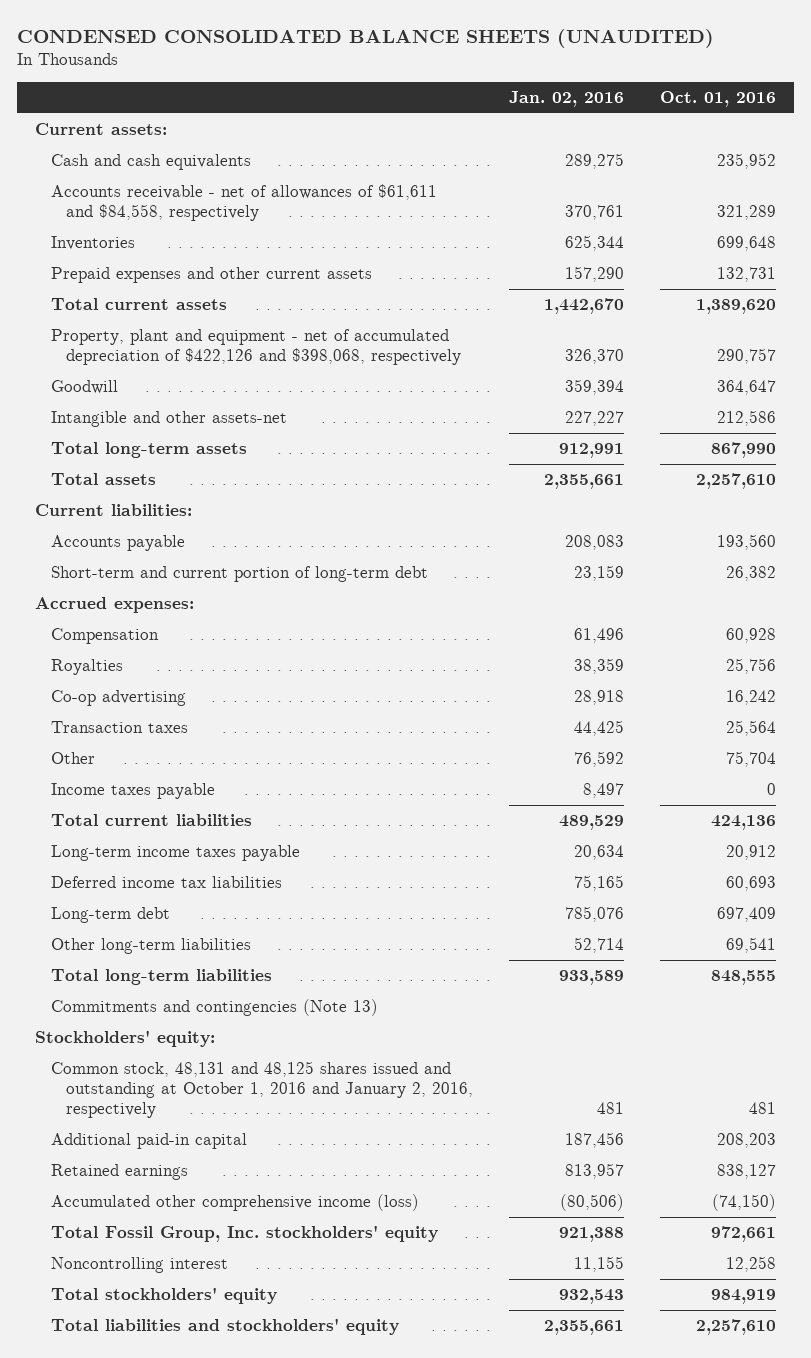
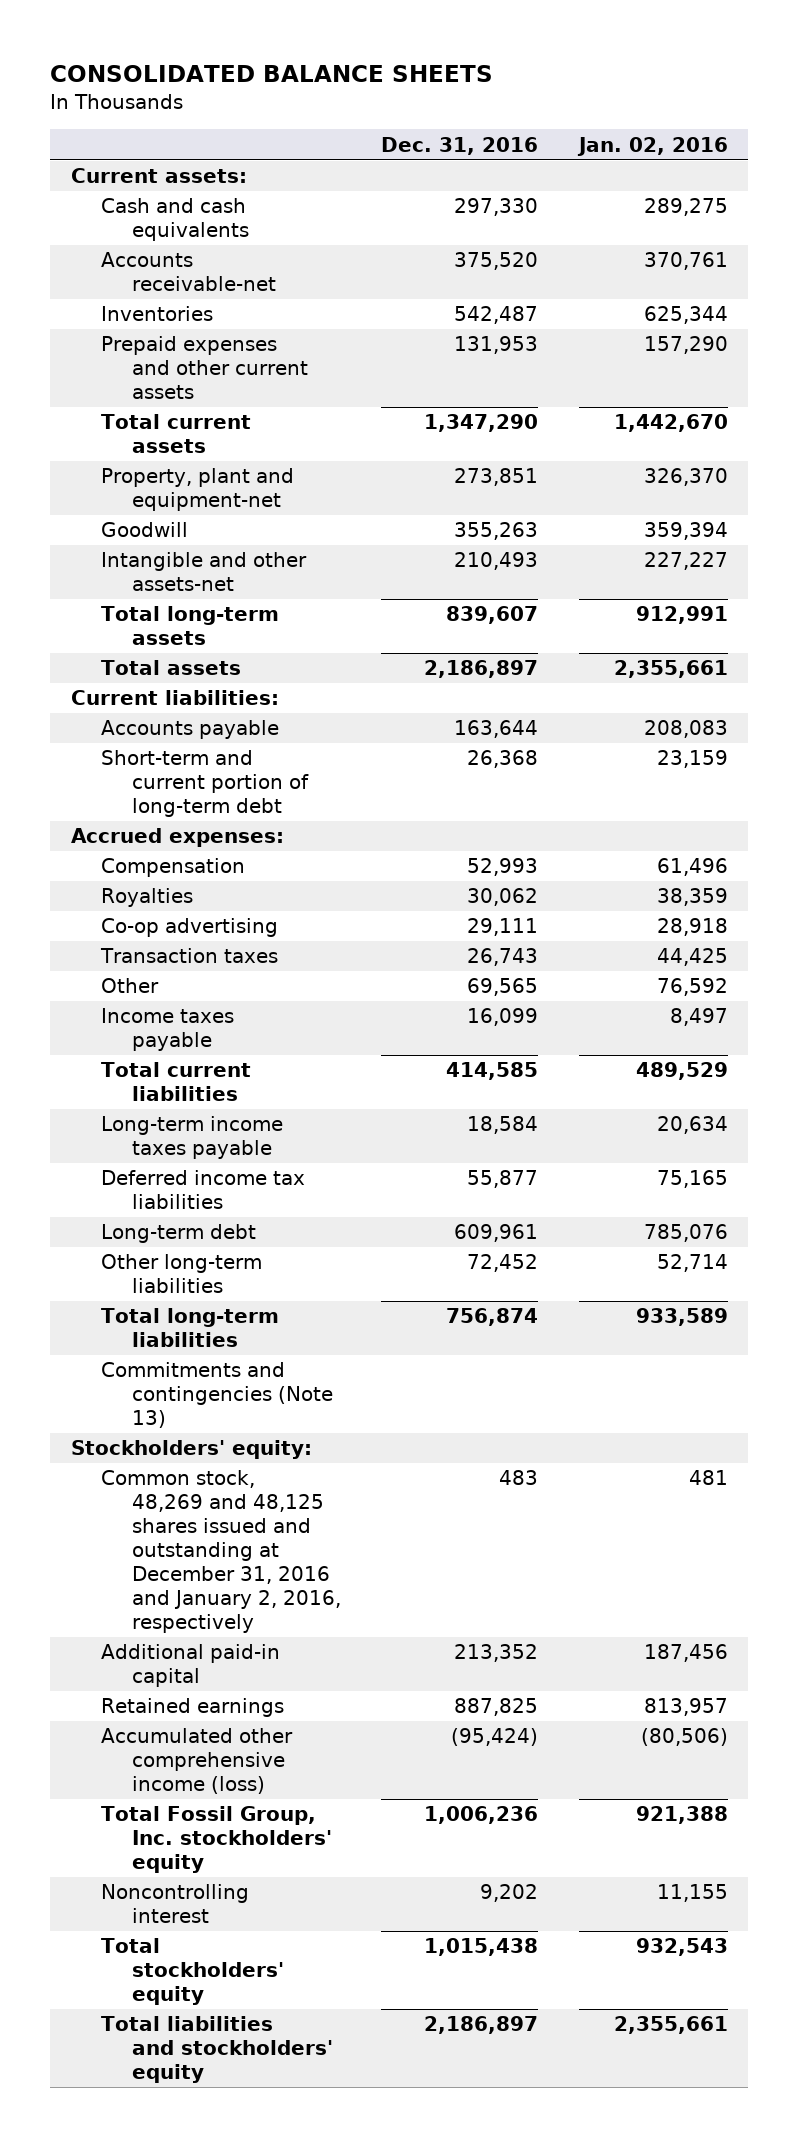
[17,28,715,48] CONDENSED CONSOLIDATED BALANCE SHEETS (UNAUDITED) -> [50,64,494,82] CONSOLIDATED BALANCE SHEETS
[660,90,777,107] Oct. 01, 2016 -> none
none -> [381,136,539,155] Dec. 31, 2016
[50,184,437,222] Accounts receivable - net of allowances of $61,611 and $84,558, respectively -> [101,252,276,292] Accounts receivable-net
[50,329,461,366] Property, plant and equipment - net of accumulated depreciation of $422,126 and $398,068, respectively -> [101,468,295,512] Property, plant and equipment-net
[50,1061,473,1119] Common stock, 48,131 and 48,125 shares issued and outstanding at October 1, 2016 and January 2, 2016, respectively -> [101,1470,341,1634] Common stock, 48,269 and 48,125 shares issued and outstanding at December 31, 2016 and January 2, 2016, respectively

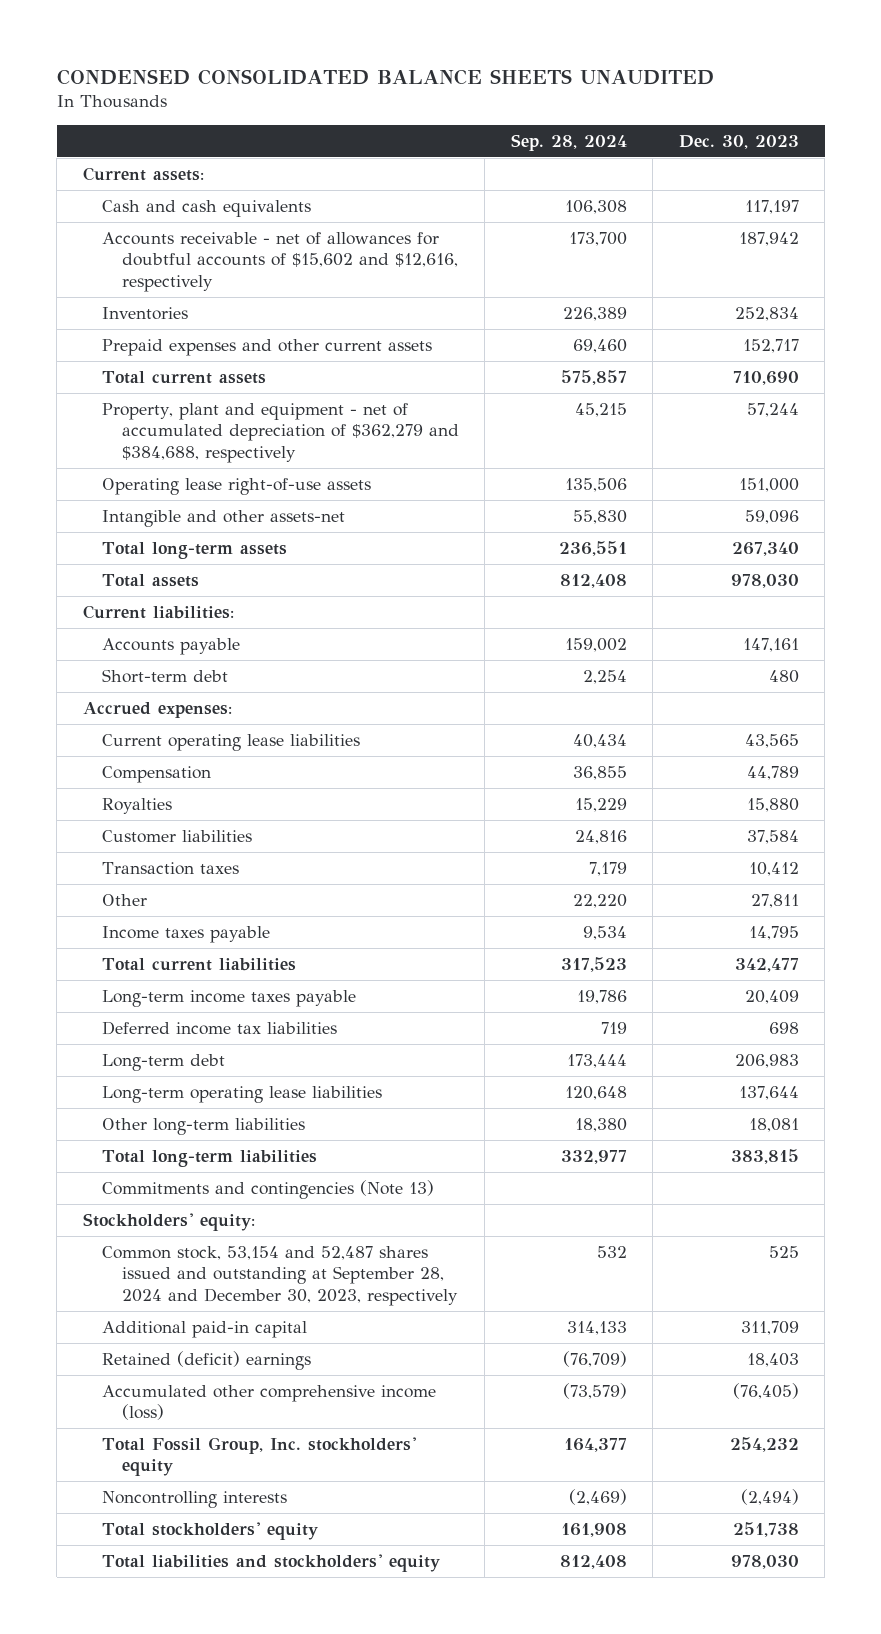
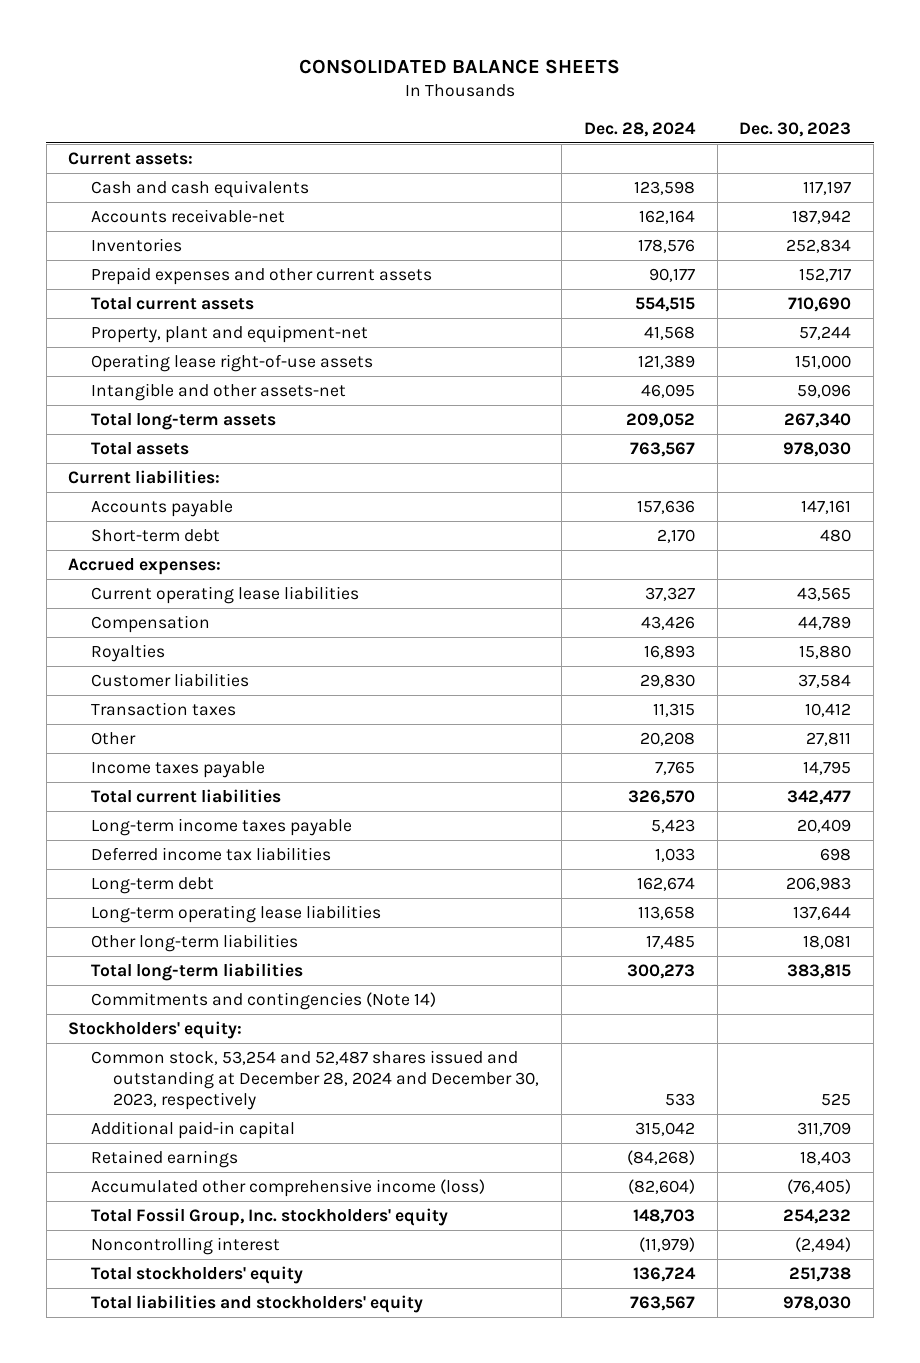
[56,68,714,85] CONDENSED CONSOLIDATED BALANCE SHEETS UNAUDITED -> [298,59,620,75] CONSOLIDATED BALANCE SHEETS
[510,133,627,151] Sep. 28, 2024 -> none
none -> [583,121,696,137] Dec. 28, 2024
[102,232,458,292] Accounts receivable - net of allowances for doubtful accounts of $15,602 and $12,616, respectively -> [90,208,285,223] Accounts receivable-net
[102,403,459,463] Property, plant and equipment - net of accumulated depreciation of $362,279 and $384,688, respectively -> [90,324,368,343] Property, plant and equipment-net
[102,1180,435,1200] Commitments and contingencies (Note 13) -> [90,991,436,1010] Commitments and contingencies (Note 14)
[102,1246,458,1306] Common stock, 53,154 and 52,487 shares issued and outstanding at September 28, 2024 and December 30, 2023, respectively -> [90,1049,540,1110] Common stock, 53,254 and 52,487 shares issued and outstanding at December 28, 2024 and December 30, 2023, respectively
[102,1351,312,1371] Retained (deficit) earnings -> [90,1149,238,1168] Retained earnings
[102,1491,288,1509] Noncontrolling interests -> [90,1236,280,1255] Noncontrolling interest

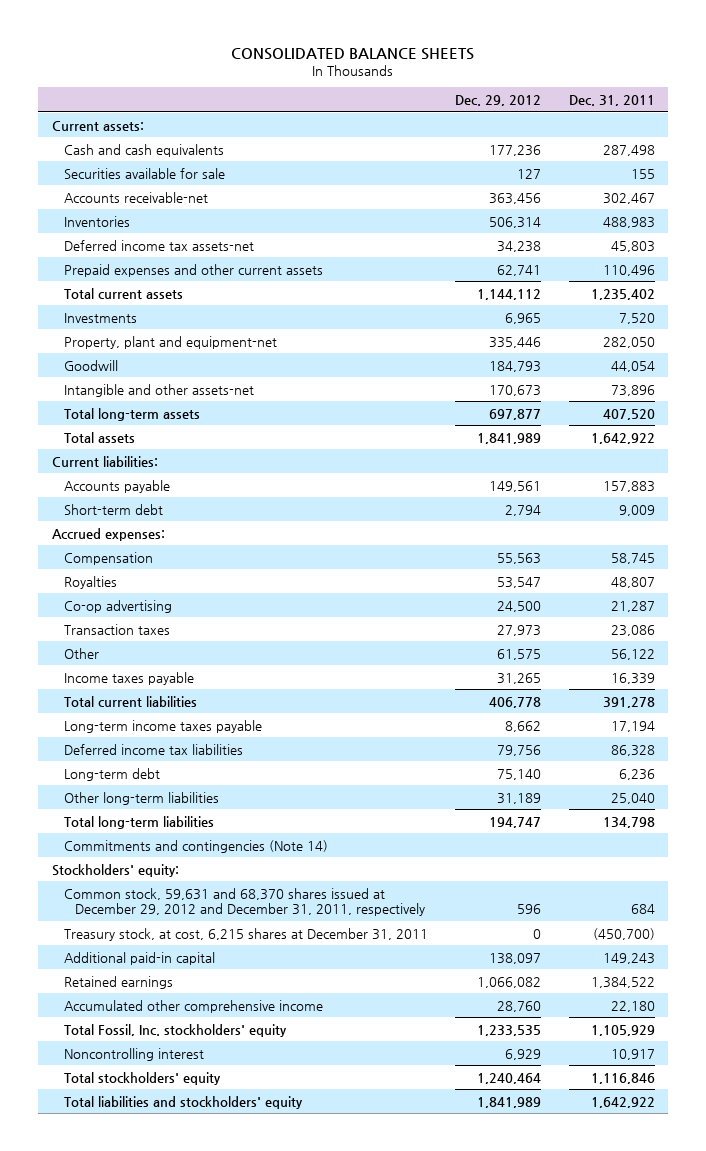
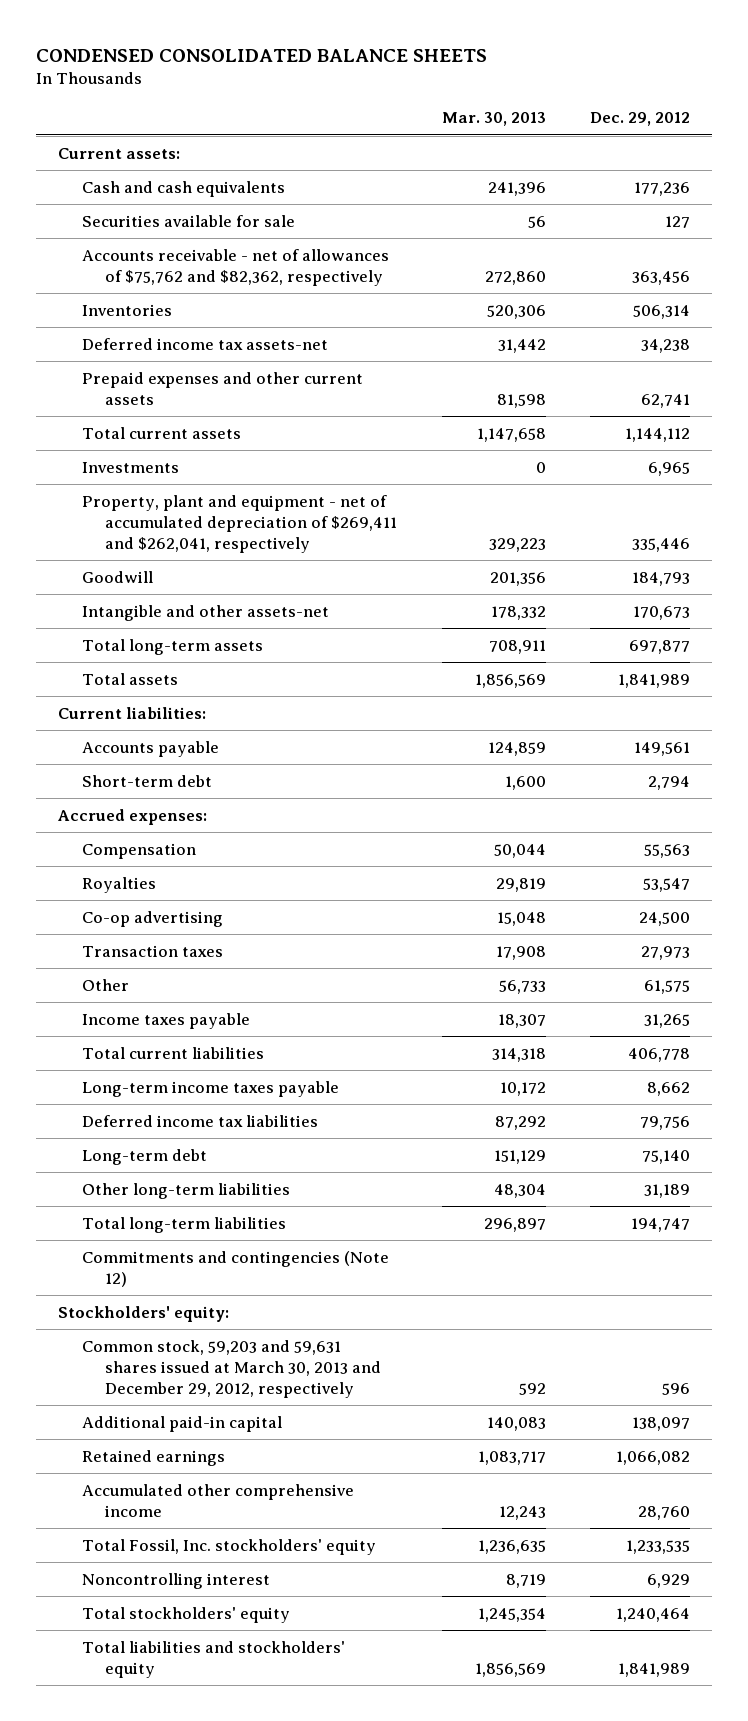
[231,47,475,60] CONSOLIDATED BALANCE SHEETS -> [35,48,487,62] CONDENSED CONSOLIDATED BALANCE SHEETS
[568,94,655,106] Dec. 31, 2011 -> none
none -> [441,112,546,127] Mar. 30, 2013
[63,191,208,203] Accounts receivable-net -> [81,248,389,286] Accounts receivable - net of allowances of $75,762 and $82,362, respectively
[63,335,277,349] Property, plant and equipment-net -> [81,494,398,554] Property, plant and equipment - net of accumulated depreciation of $269,411 and $262,041, respectively
[63,839,328,853] Commitments and contingencies (Note 14) -> [81,1250,389,1287] Commitments and contingencies (Note 12)
[63,927,428,941] Treasury stock, at cost, 6,215 shares at December 31, 2011 -> none
[63,887,426,917] Common stock, 59,631 and 68,370 shares issued at December 29, 2012 and December 31, 2011, respectively -> [81,1339,382,1399] Common stock, 59,203 and 59,631 shares issued at March 30, 2013 and December 29, 2012, respectively

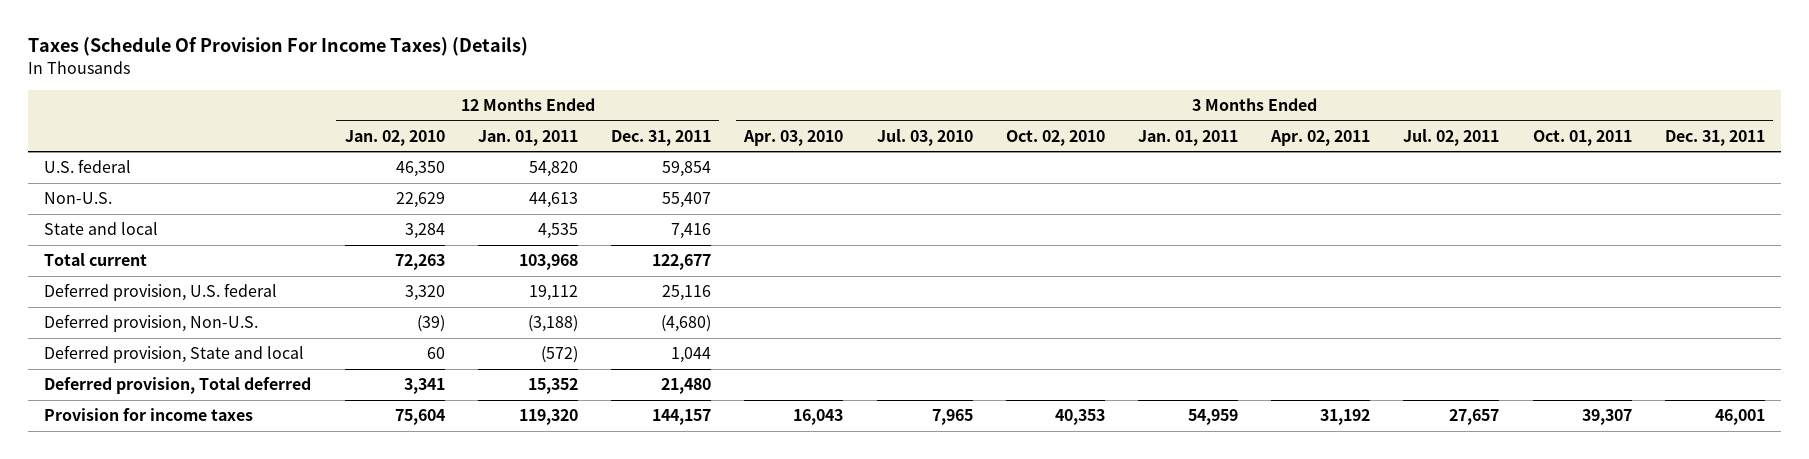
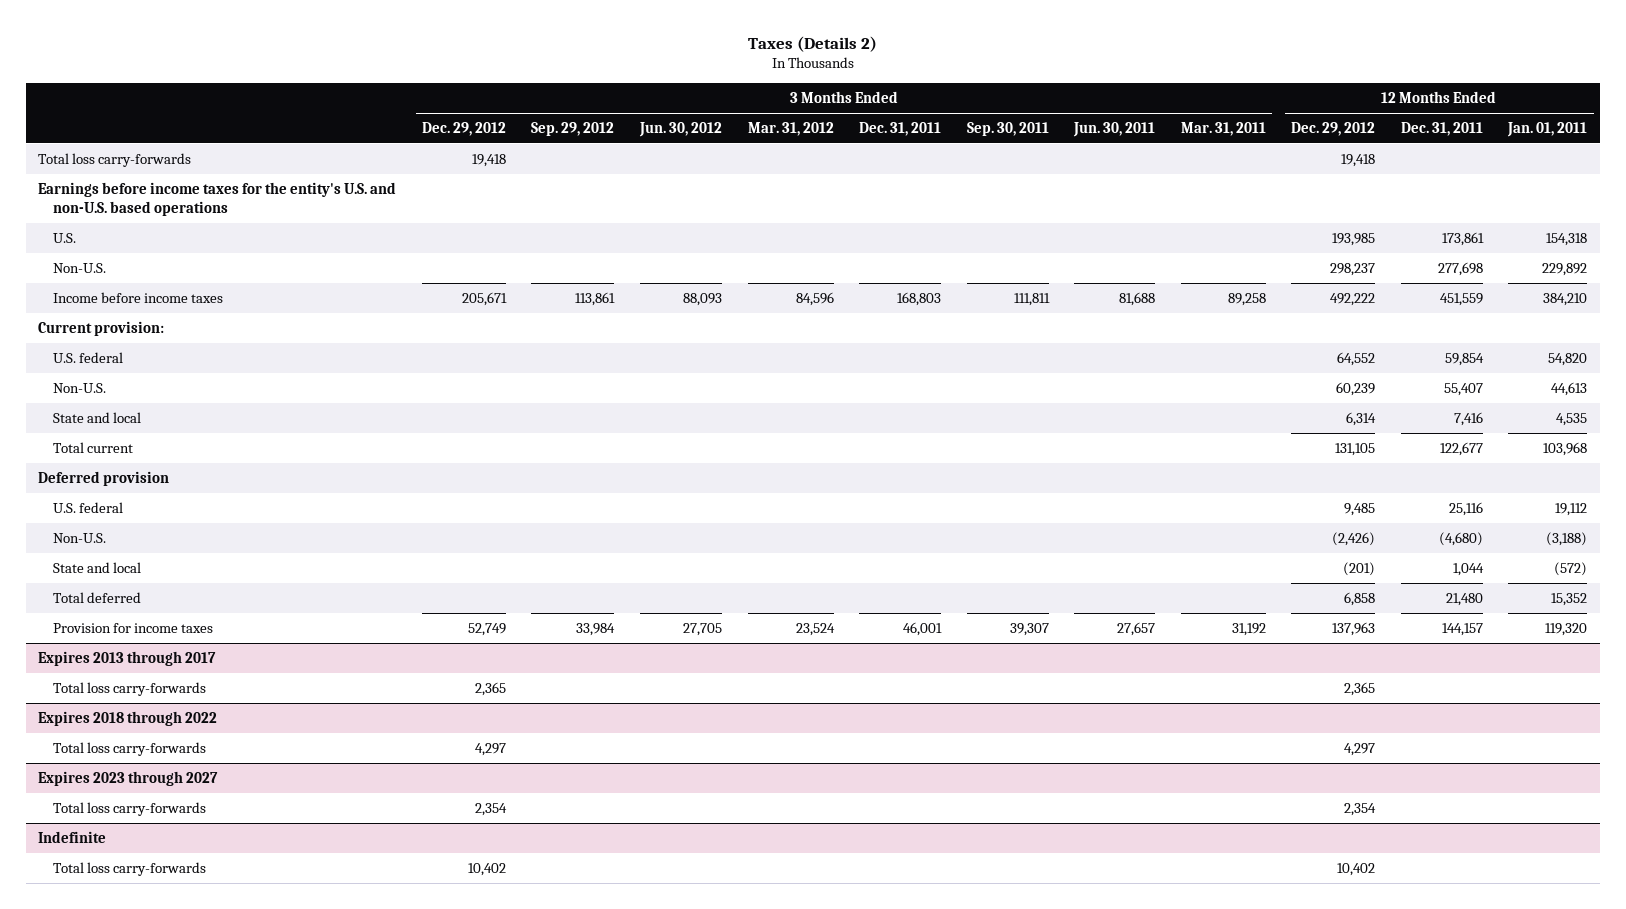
[27,37,528,57] Taxes (Schedule Of Provision For Income Taxes) (Details) -> [747,35,877,52] Taxes (Details 2)
[344,129,445,146] Jan. 02, 2010 -> none
[743,129,844,146] Apr. 03, 2010 -> none
[876,128,973,146] Jul. 03, 2010 -> none
[1005,129,1105,146] Oct. 02, 2010 -> none
[1137,129,1238,146] Jan. 01, 2011 -> none
[1270,129,1371,146] Apr. 02, 2011 -> none
[1403,128,1500,146] Jul. 02, 2011 -> none
[1532,129,1632,146] Oct. 01, 2011 -> none
none -> [421,121,506,136] Dec. 29, 2012
none -> [531,121,615,136] Sep. 29, 2012
none -> [638,121,722,137] Jun. 30, 2012
none -> [747,121,834,136] Mar. 31, 2012
none -> [966,121,1049,136] Sep. 30, 2011
none -> [1073,121,1156,137] Jun. 30, 2011
none -> [1180,121,1266,136] Mar. 31, 2011
none -> [1291,121,1376,136] Dec. 29, 2012
none -> [38,152,192,167] Total loss carry-forwards
none -> [38,181,397,217] Earnings before income taxes for the entity's U.S. and non-U.S. based operations
none -> [52,232,76,243] U.S.
none -> [52,262,106,273] Non-U.S.
none -> [52,291,223,303] Income before income taxes
none -> [38,320,165,336] Current provision:
none -> [38,470,170,486] Deferred provision
[44,283,278,302] Deferred provision, U.S. federal -> [52,501,123,513] U.S. federal
[44,314,259,333] Deferred provision, Non-U.S. -> [52,532,106,543] Non-U.S.
[44,345,305,364] Deferred provision, State and local -> [52,561,141,573] State and local
[44,377,312,395] Deferred provision, Total deferred -> [52,591,141,603] Total deferred
none -> [38,650,217,666] Expires 2013 through 2017
none -> [52,681,206,696] Total loss carry-forwards
none -> [38,710,218,726] Expires 2018 through 2022
none -> [52,741,206,756] Total loss carry-forwards
none -> [38,770,219,786] Expires 2023 through 2027
none -> [52,801,206,816] Total loss carry-forwards
none -> [38,830,107,843] Indefinite
none -> [52,861,206,876] Total loss carry-forwards

